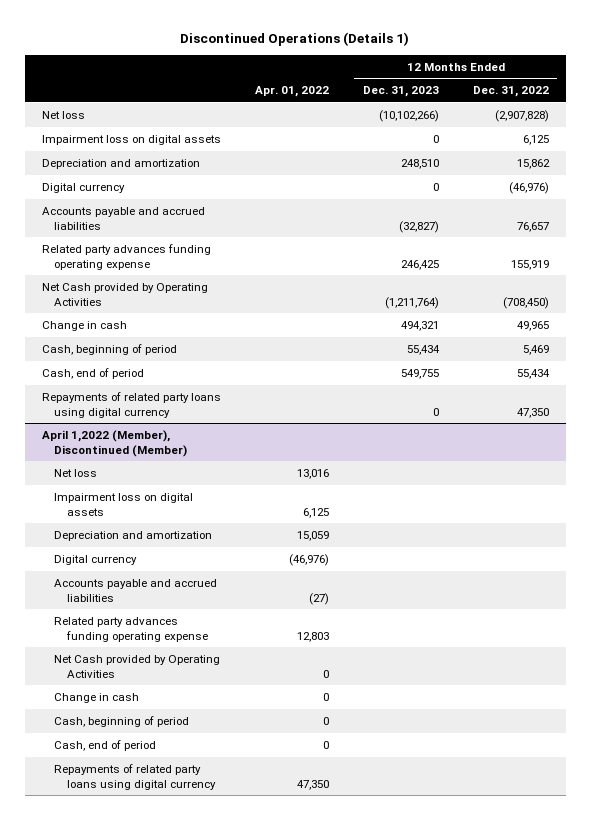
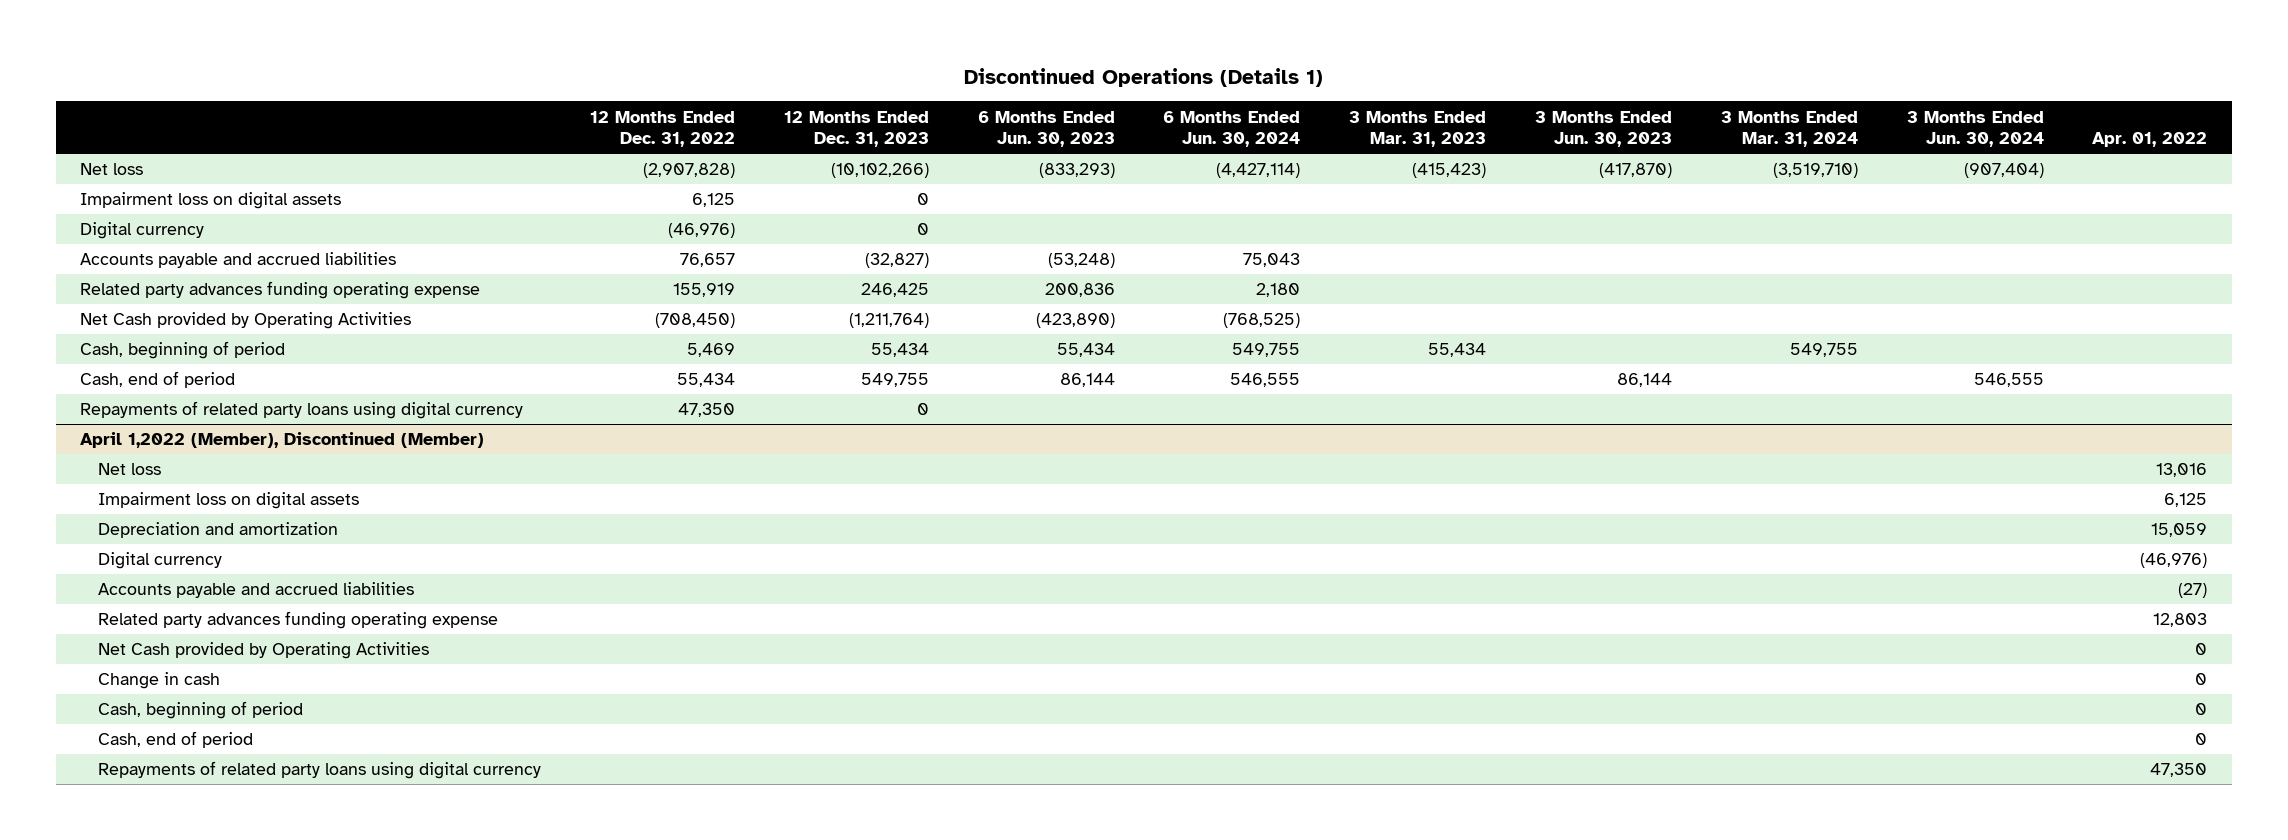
none -> [977,110,1115,148] 6 Months Ended Jun. 30, 2023
none -> [1163,110,1301,148] 6 Months Ended Jun. 30, 2024
none -> [1349,110,1487,148] 3 Months Ended Mar. 31, 2023
none -> [1535,110,1673,148] 3 Months Ended Jun. 30, 2023
none -> [1720,110,1858,148] 3 Months Ended Mar. 31, 2024
none -> [1906,110,2044,148] 3 Months Ended Jun. 30, 2024
[41,158,200,169] Depreciation and amortization -> none
[41,320,127,331] Change in cash -> none

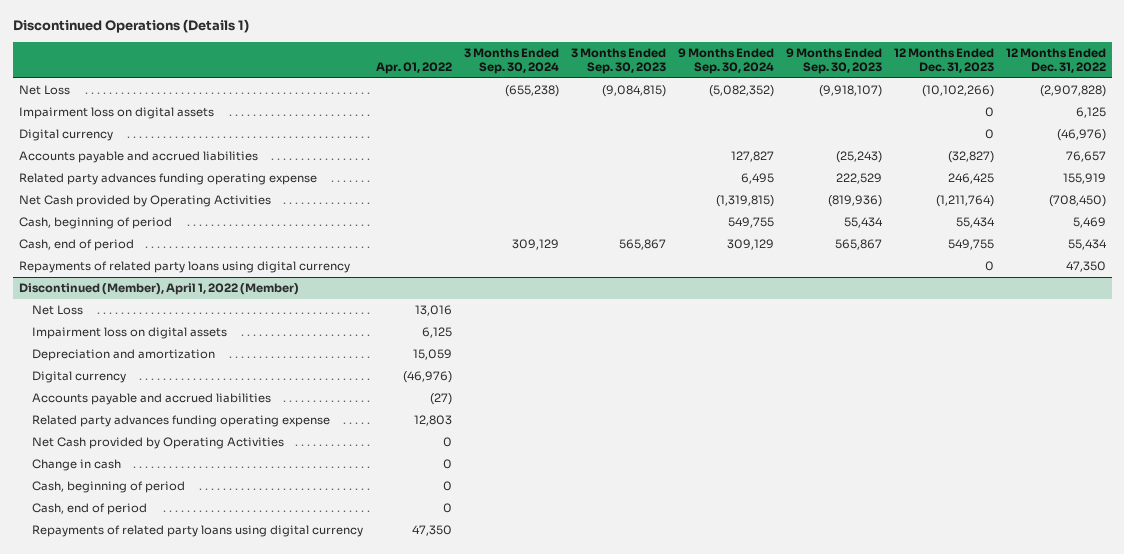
[977,110,1115,148] 6 Months Ended Jun. 30, 2023 -> none
[1163,110,1301,148] 6 Months Ended Jun. 30, 2024 -> none
[1349,110,1487,148] 3 Months Ended Mar. 31, 2023 -> none
[1535,110,1673,148] 3 Months Ended Jun. 30, 2023 -> none
[1720,110,1858,148] 3 Months Ended Mar. 31, 2024 -> none
[1906,110,2044,148] 3 Months Ended Jun. 30, 2024 -> none
none -> [463,47,559,75] 3 Months Ended Sep. 30, 2024
none -> [570,47,666,75] 3 Months Ended Sep. 30, 2023
none -> [677,47,774,75] 9 Months Ended Sep. 30, 2024
none -> [785,47,882,75] 9 Months Ended Sep. 30, 2023
[80,163,144,176] Net loss -> [18,85,70,96] Net Loss
[80,432,485,449] April 1,2022 (Member), Discontinued (Member) -> [18,283,299,296] Discontinued (Member), April 1, 2022 (Member)
[98,463,162,476] Net loss -> [32,305,84,316] Net Loss

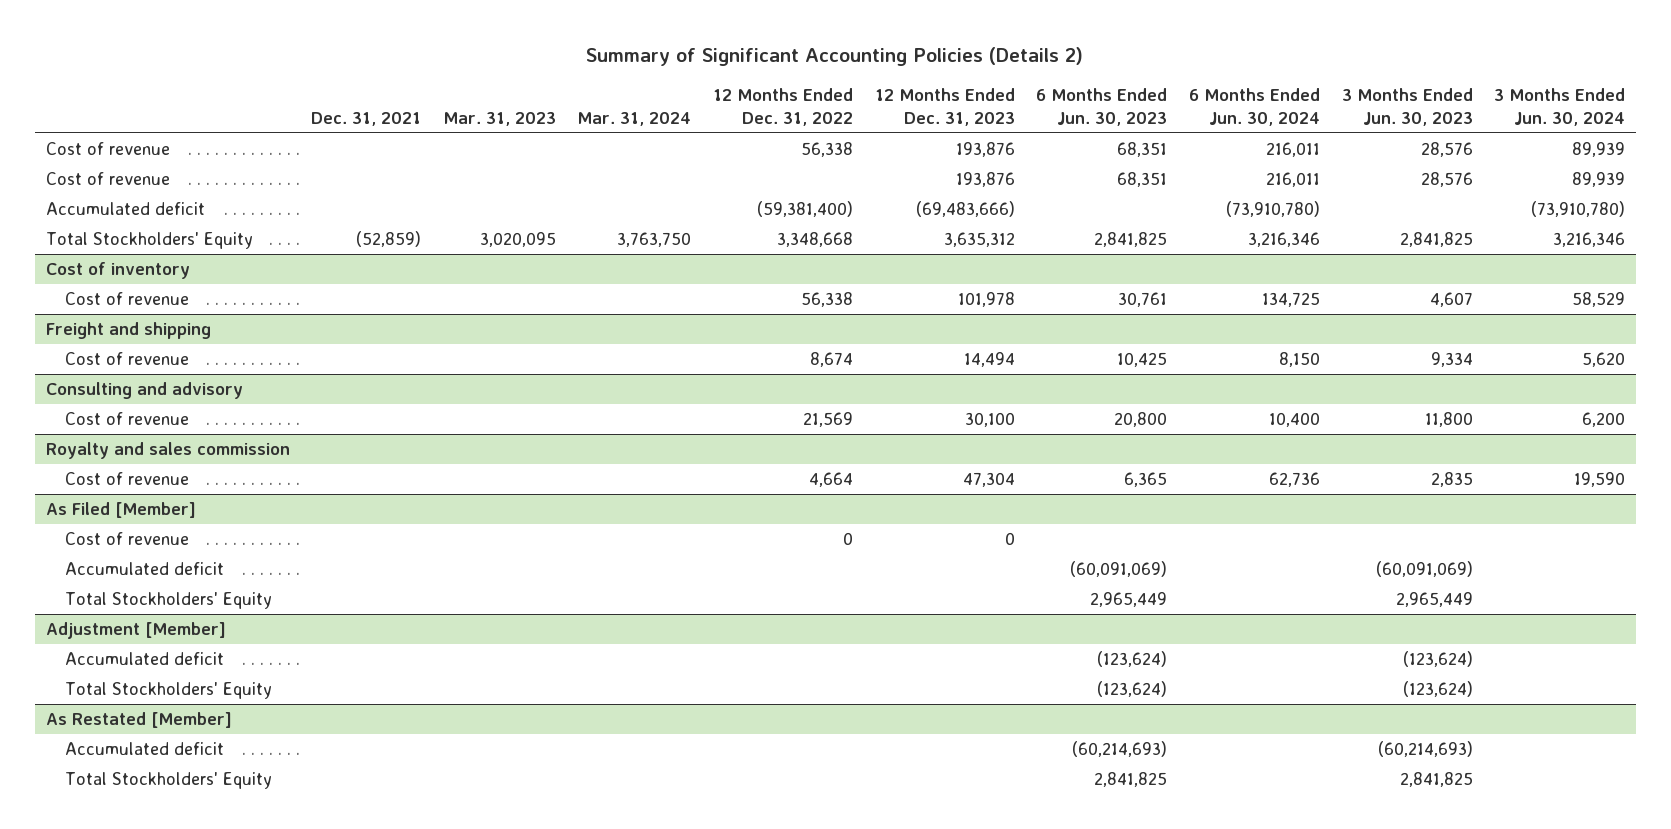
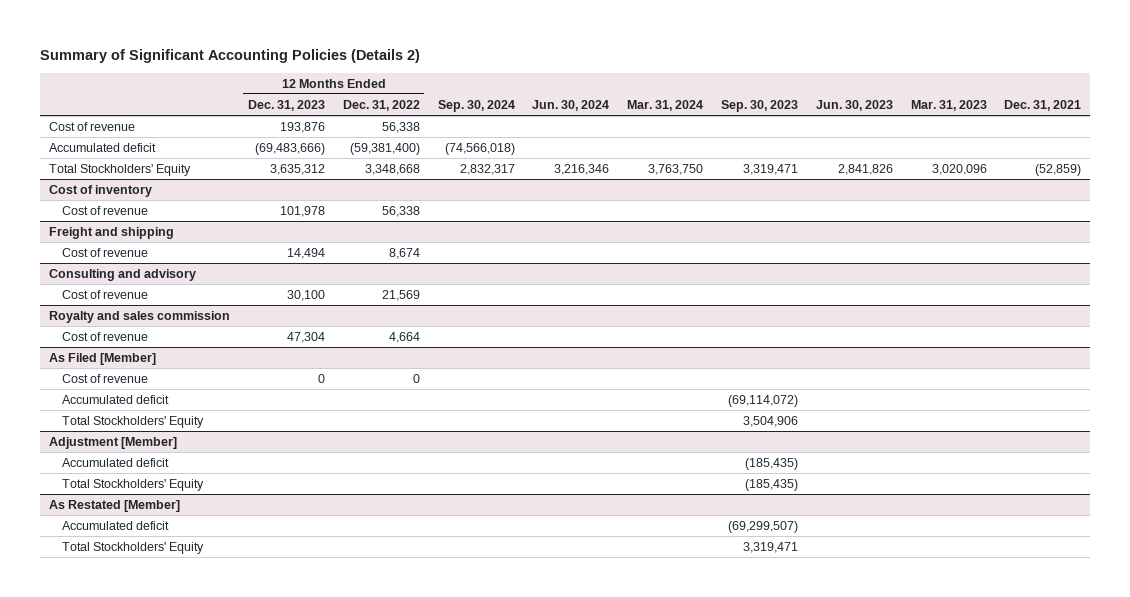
[1036,88,1168,126] 6 Months Ended Jun. 30, 2023 -> none
[1188,88,1320,126] 6 Months Ended Jun. 30, 2024 -> none
[1341,88,1473,126] 3 Months Ended Jun. 30, 2023 -> none
[1494,88,1626,126] 3 Months Ended Jun. 30, 2024 -> none
none -> [437,99,515,112] Sep. 30, 2024
none -> [532,99,610,111] Jun. 30, 2024
none -> [720,99,798,112] Sep. 30, 2023
none -> [815,99,893,111] Jun. 30, 2023
[45,172,170,186] Cost of revenue -> none
[479,232,556,248] 3,020,095 -> [931,163,987,175] 3,020,096

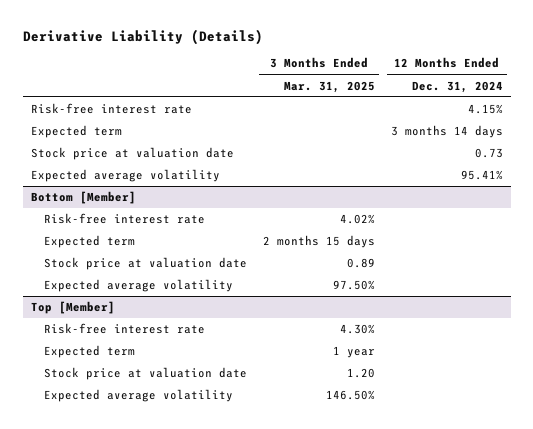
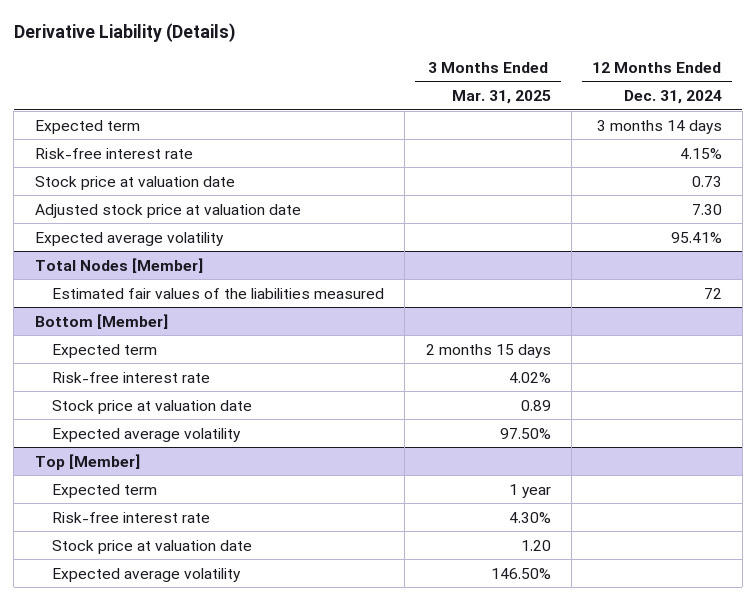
[30,103,192,115] Risk-free interest rate -> [34,147,193,159] Risk-free interest rate
none -> [34,203,301,218] Adjusted stock price at valuation date
none -> [34,257,203,273] Total Nodes [Member]
none -> [51,287,384,299] Estimated fair values of the liabilities measured
[44,213,206,225] Risk-free interest rate -> [51,371,210,383] Risk-free interest rate
[44,323,206,335] Risk-free interest rate -> [51,511,210,523] Risk-free interest rate

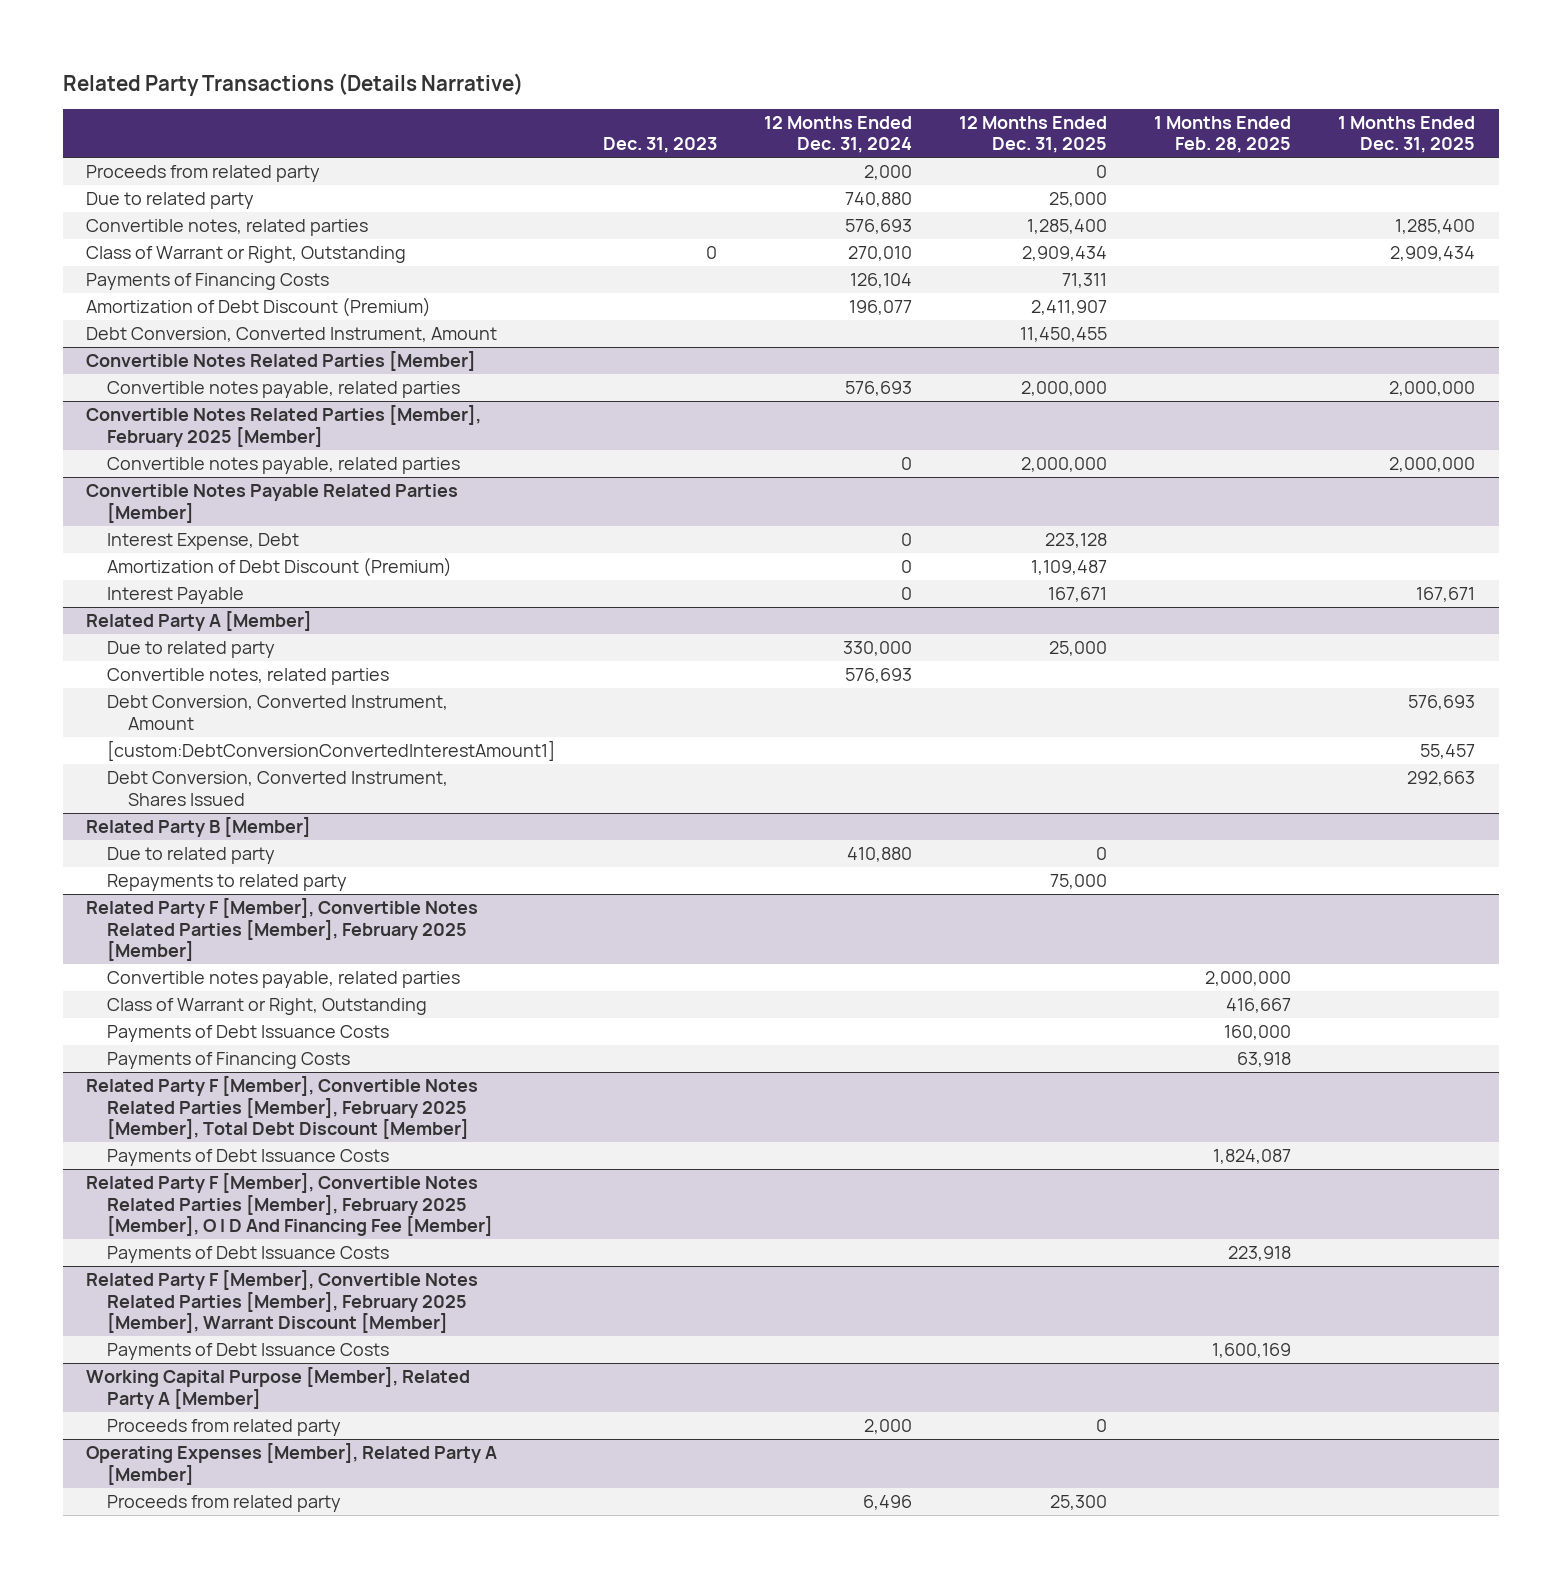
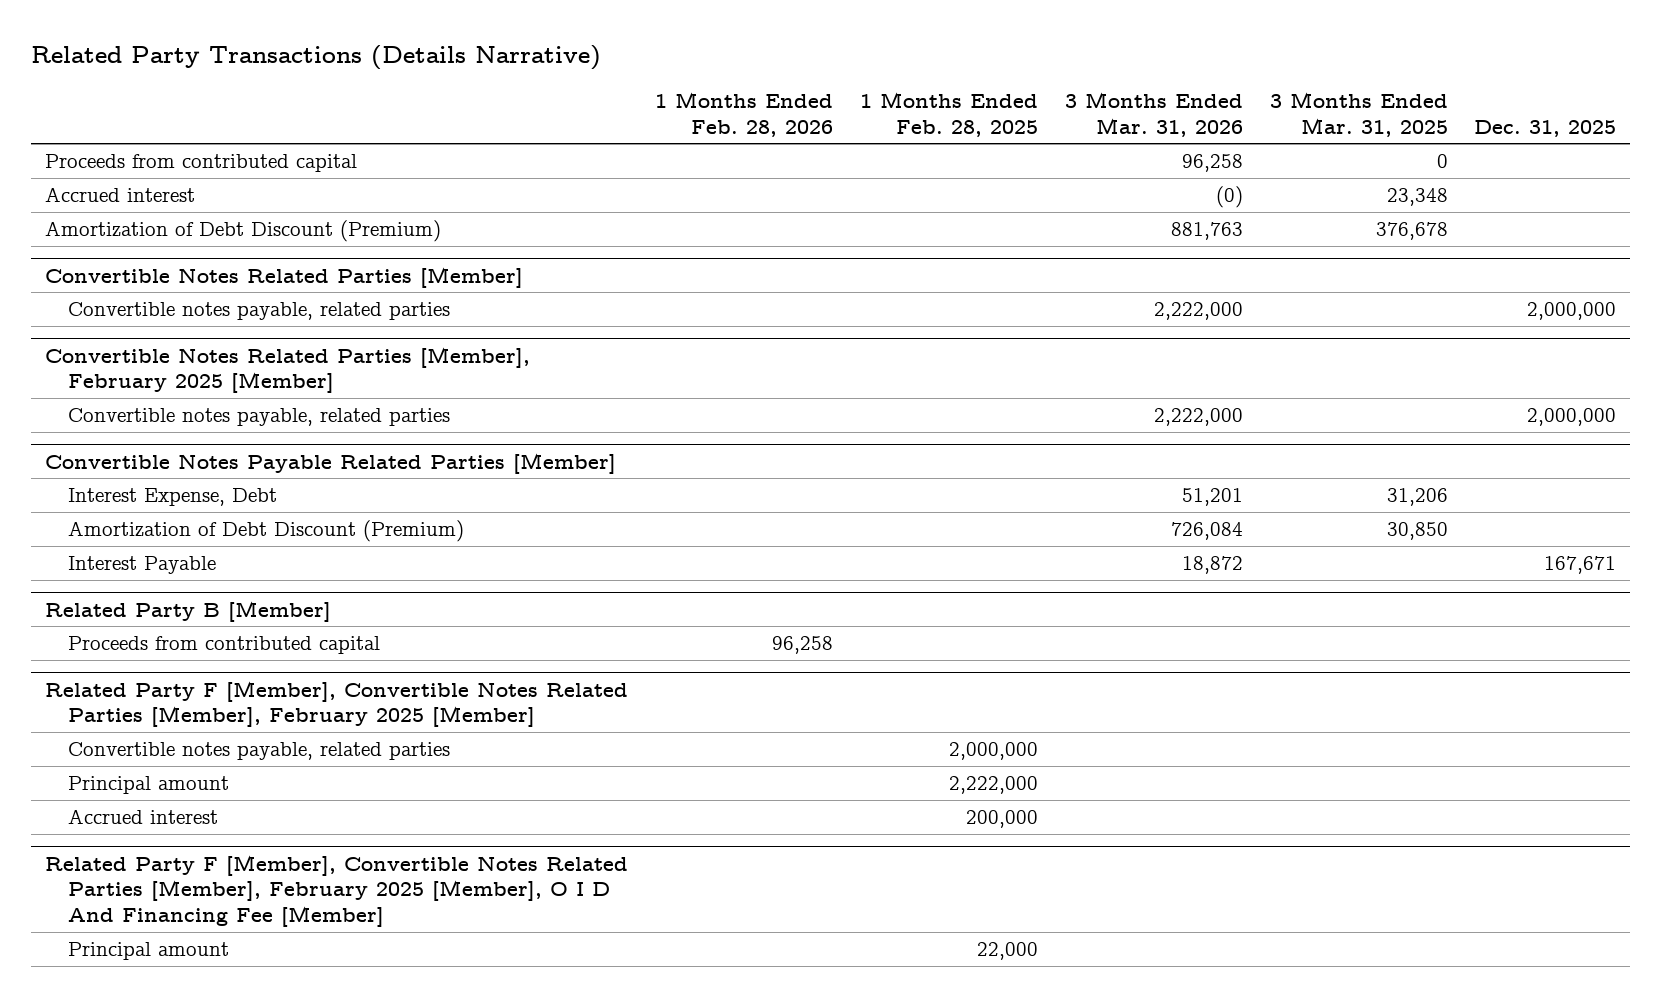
[602,137,717,154] Dec. 31, 2023 -> none
[763,116,912,154] 12 Months Ended Dec. 31, 2024 -> none
[958,116,1107,154] 12 Months Ended Dec. 31, 2025 -> none
[1338,116,1476,154] 1 Months Ended Dec. 31, 2025 -> none
none -> [654,91,833,137] 1 Months Ended Feb. 28, 2026
none -> [1064,91,1243,137] 3 Months Ended Mar. 31, 2026
none -> [1269,91,1448,137] 3 Months Ended Mar. 31, 2025
none -> [1474,119,1617,137] Dec. 31, 2025
[86,165,321,183] Proceeds from related party -> none
[86,192,255,210] Due to related party -> none
[86,219,369,237] Convertible notes, related parties -> none
[86,246,407,264] Class of Warrant or Right, Outstanding -> none
none -> [44,153,357,172] Proceeds from contributed capital
[86,273,330,291] Payments of Financing Costs -> [44,186,195,202] Accrued interest
[86,327,498,343] Debt Conversion, Converted Instrument, Amount -> none
[86,611,313,632] Related Party A [Member] -> none
[107,641,276,659] Due to related party -> none
[107,668,390,686] Convertible notes, related parties -> none
[107,695,449,730] Debt Conversion, Converted Instrument, Amount -> none
[107,740,556,762] [custom:DebtConversionConvertedInterestAmount1] -> none
[107,771,449,806] Debt Conversion, Converted Instrument, Shares Issued -> none
[107,847,276,865] Due to related party -> none
[107,874,348,892] Repayments to related party -> none
none -> [67,635,380,654] Proceeds from contributed capital
[107,998,428,1016] Class of Warrant or Right, Outstanding -> none
[107,1025,390,1043] Payments of Debt Issuance Costs -> none
[107,1052,351,1070] Payments of Financing Costs -> none
[86,1076,479,1139] Related Party F [Member], Convertible Notes Related Parties [Member], February 2025 [Member], Total Debt Discount [Member] -> none
[107,1149,390,1167] Payments of Debt Issuance Costs -> none
none -> [67,775,229,794] Principal amount
none -> [67,808,218,824] Accrued interest
[107,1246,390,1264] Payments of Debt Issuance Costs -> none
[86,1270,479,1333] Related Party F [Member], Convertible Notes Related Parties [Member], February 2025 [Member], Warrant Discount [Member] -> none
[107,1343,390,1361] Payments of Debt Issuance Costs -> none
[86,1367,471,1409] Working Capital Purpose [Member], Related Party A [Member] -> none
[107,1419,342,1437] Proceeds from related party -> none
[86,1443,498,1485] Operating Expenses [Member], Related Party A [Member] -> none
[107,1495,342,1513] Proceeds from related party -> none
none -> [67,941,229,960] Principal amount

